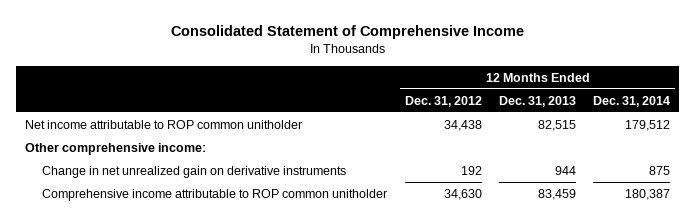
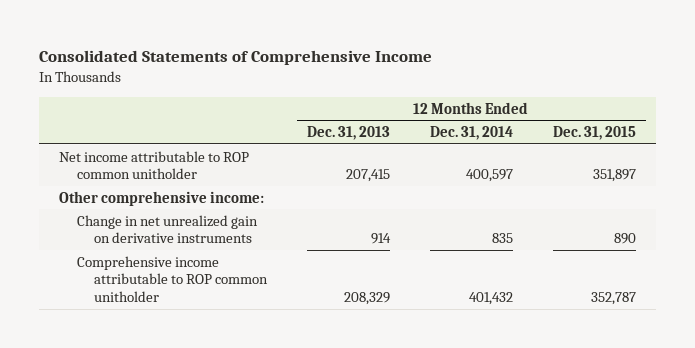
[170,24,524,39] Consolidated Statement of Comprehensive Income -> [39,50,433,66] Consolidated Statements of Comprehensive Income
[404,95,482,107] Dec. 31, 2012 -> none
none -> [552,126,636,141] Dec. 31, 2015
[538,119,577,131] 82,515 -> [345,169,390,183] 207,415
[625,119,671,131] 179,512 -> [465,169,513,183] 400,597
[555,165,577,175] 944 -> [370,233,391,245] 914
[649,165,671,175] 875 -> [491,233,513,244] 835
[538,188,577,200] 83,459 -> [343,292,390,306] 208,329
[625,188,671,200] 180,387 -> [468,292,513,306] 401,432

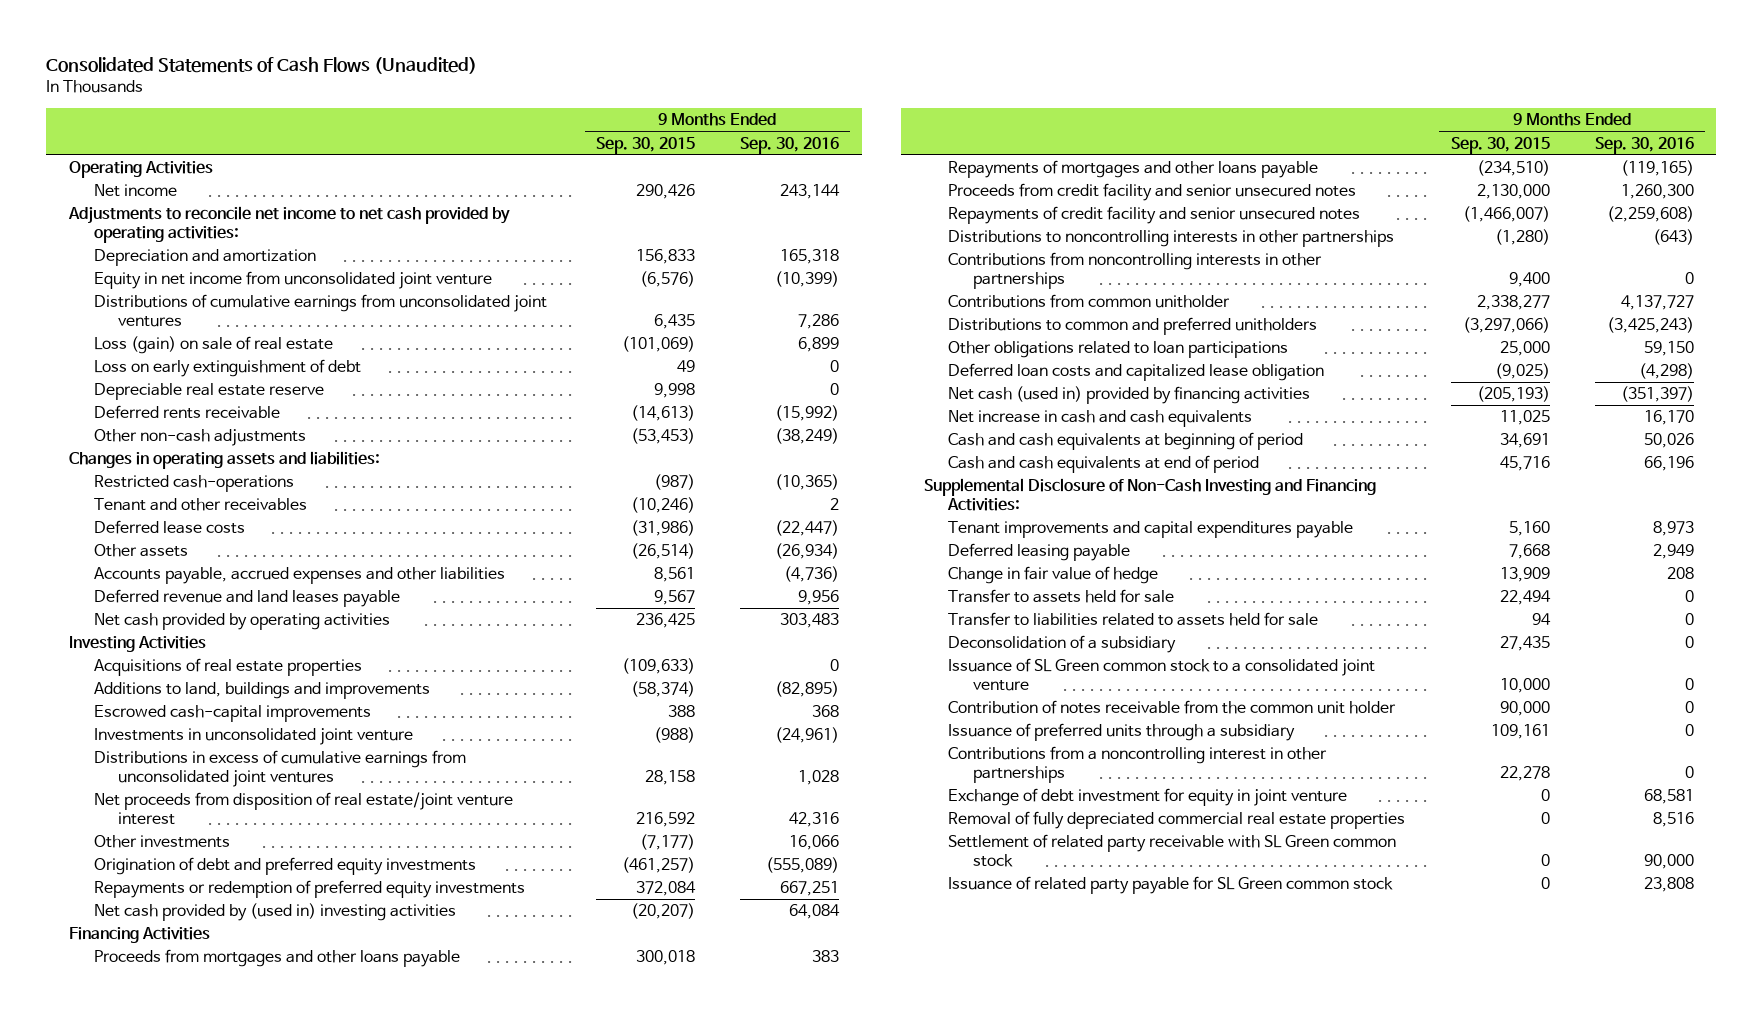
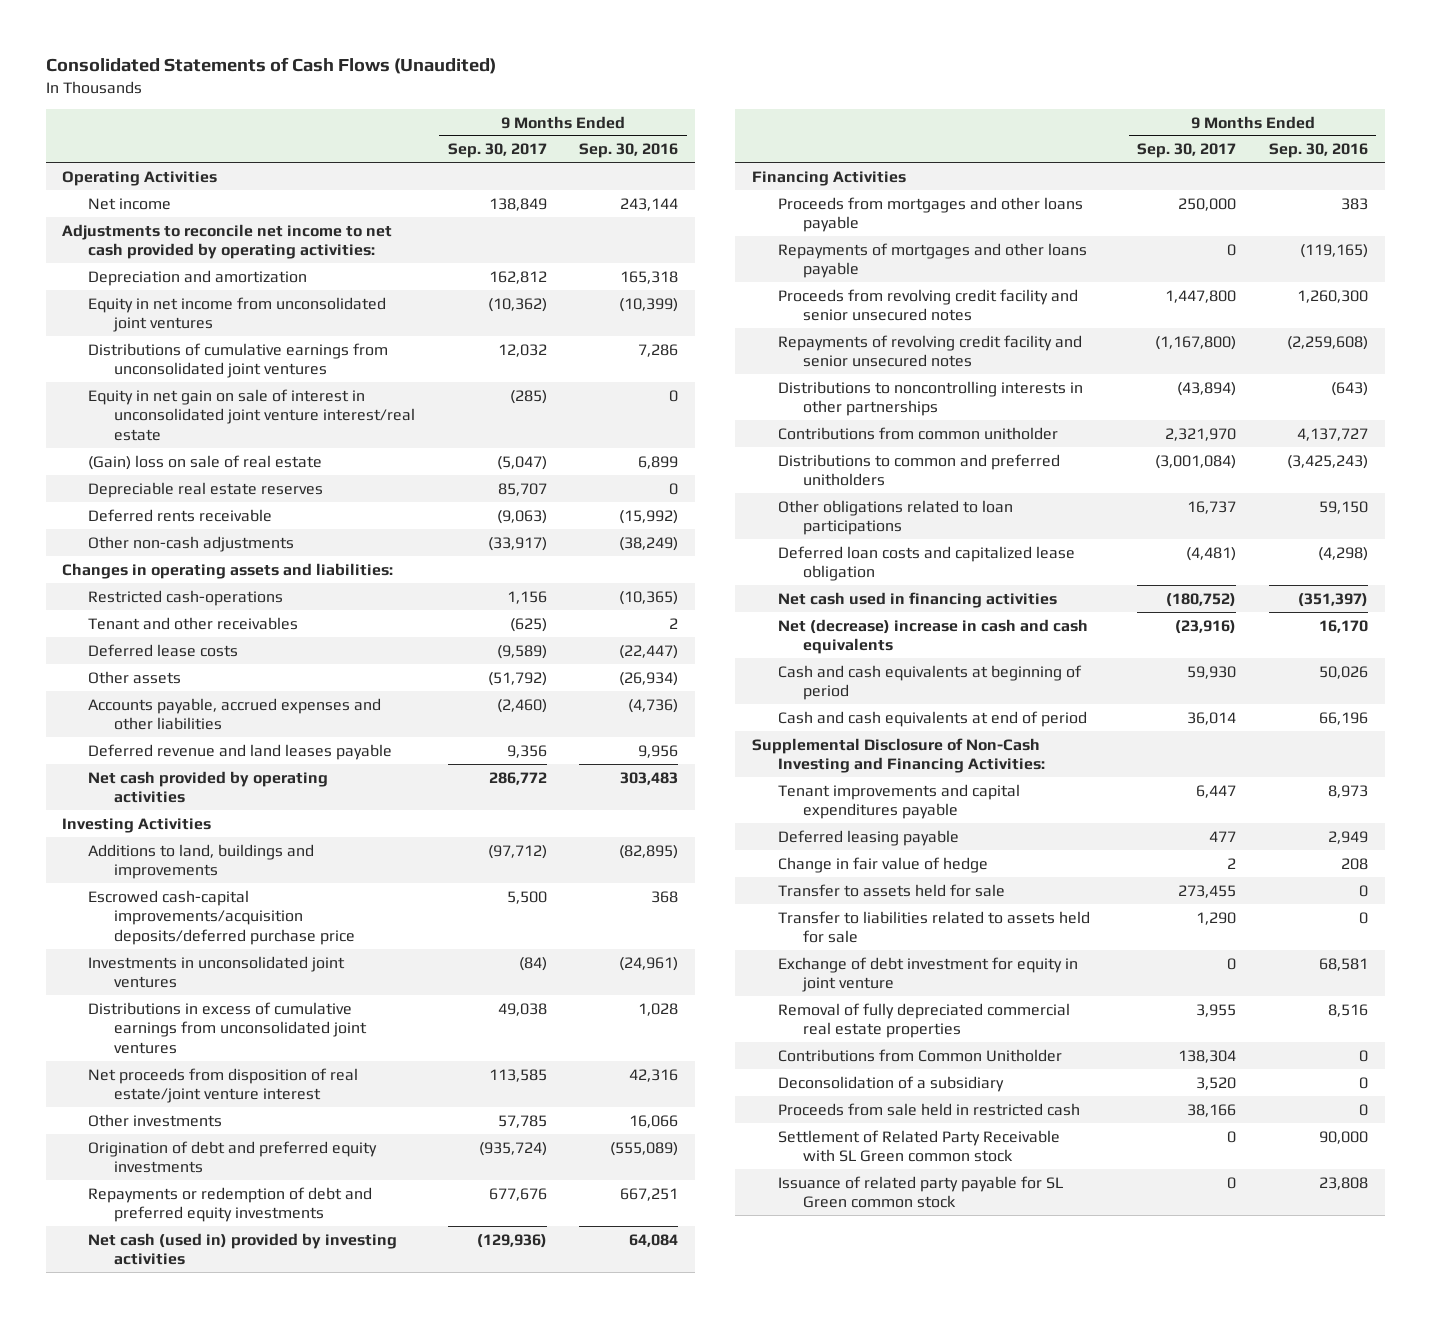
[595,136,695,154] Sep. 30, 2015 -> none
none -> [447,143,547,159] Sep. 30, 2017
[93,271,492,290] Equity in net income from unconsolidated joint venture -> [87,296,386,333] Equity in net income from unconsolidated joint ventures
[93,359,361,378] Loss on early extinguishment of debt -> none
none -> [87,388,415,441] Equity in net gain on sale of interest in unconsolidated joint venture interest/real estate
[93,336,333,355] Loss (gain) on sale of real estate -> [87,454,322,470] (Gain) loss on sale of real estate
[93,383,324,401] Depreciable real estate reserve -> [87,481,323,498] Depreciable real estate reserves
[93,658,362,677] Acquisitions of real estate properties -> none
[93,705,371,723] Escrowed cash-capital improvements -> [87,889,355,945] Escrowed cash-capital improvements/acquisition deposits/deferred purchase price
[93,728,413,746] Investments in unconsolidated joint venture -> [87,955,345,989] Investments in unconsolidated joint ventures
[93,880,525,899] Repayments or redemption of preferred equity investments -> [87,1186,372,1223] Repayments or redemption of debt and preferred equity investments
[93,903,456,922] Net cash provided by (used in) investing activities -> [87,1232,397,1266] Net cash (used in) provided by investing activities
[948,183,1357,202] Proceeds from credit facility and senior unsecured notes -> [777,288,1078,322] Proceeds from revolving credit facility and senior unsecured notes
[948,206,1361,225] Repayments of credit facility and senior unsecured notes -> [777,334,1082,368] Repayments of revolving credit facility and senior unsecured notes
[948,252,1323,289] Contributions from noncontrolling interests in other partnerships -> none
[948,386,1311,405] Net cash (used in) provided by financing activities -> [777,591,1057,608] Net cash used in financing activities
[948,410,1253,428] Net increase in cash and cash equivalents -> [777,618,1088,655] Net (decrease) increase in cash and cash equivalents
[948,658,1376,691] Issuance of SL Green common stock to a consolidated joint venture -> none
[948,700,1397,715] Contribution of notes receivable from the common unit holder -> none
[948,723,1296,742] Issuance of preferred units through a subsidiary -> none
[948,746,1328,783] Contributions from a noncontrolling interest in other partnerships -> none
none -> [777,1048,1062,1062] Contributions from Common Unitholder
[948,635,1177,654] Deconsolidation of a subsidiary -> [777,1075,1004,1092] Deconsolidation of a subsidiary
none -> [777,1102,1080,1116] Proceeds from sale held in restricted cash
[948,834,1397,867] Settlement of related party receivable with SL Green common stock -> [777,1129,1060,1163] Settlement of Related Party Receivable with SL Green common stock

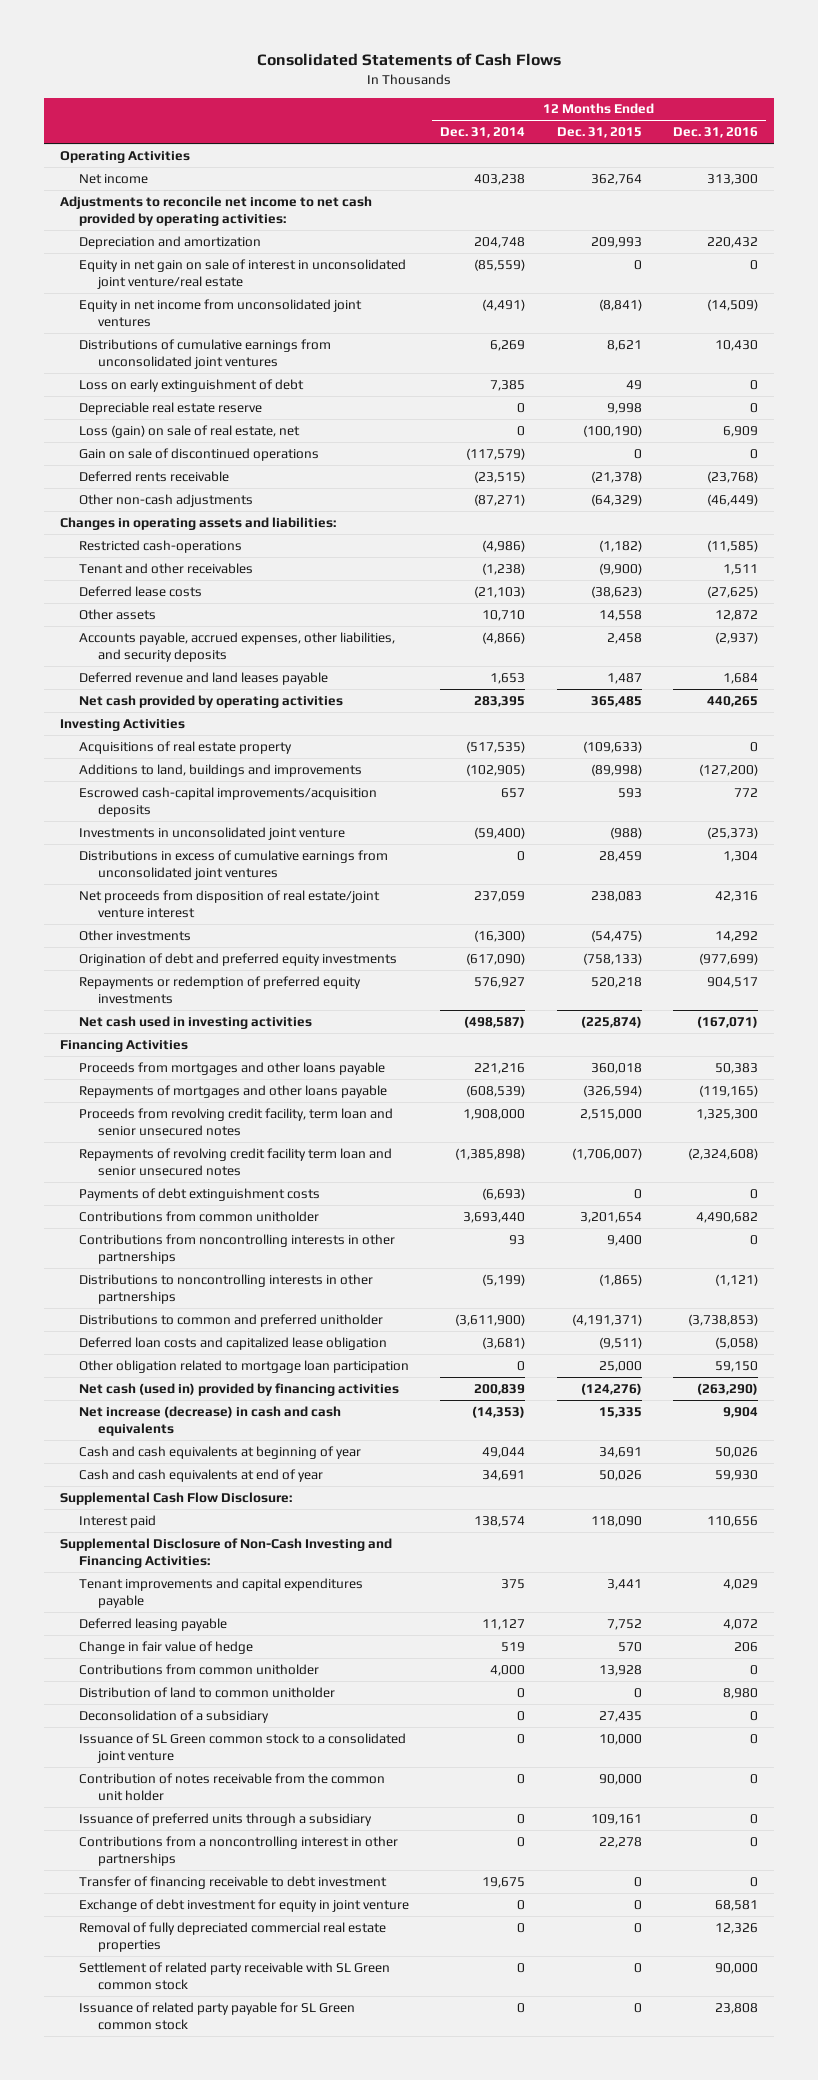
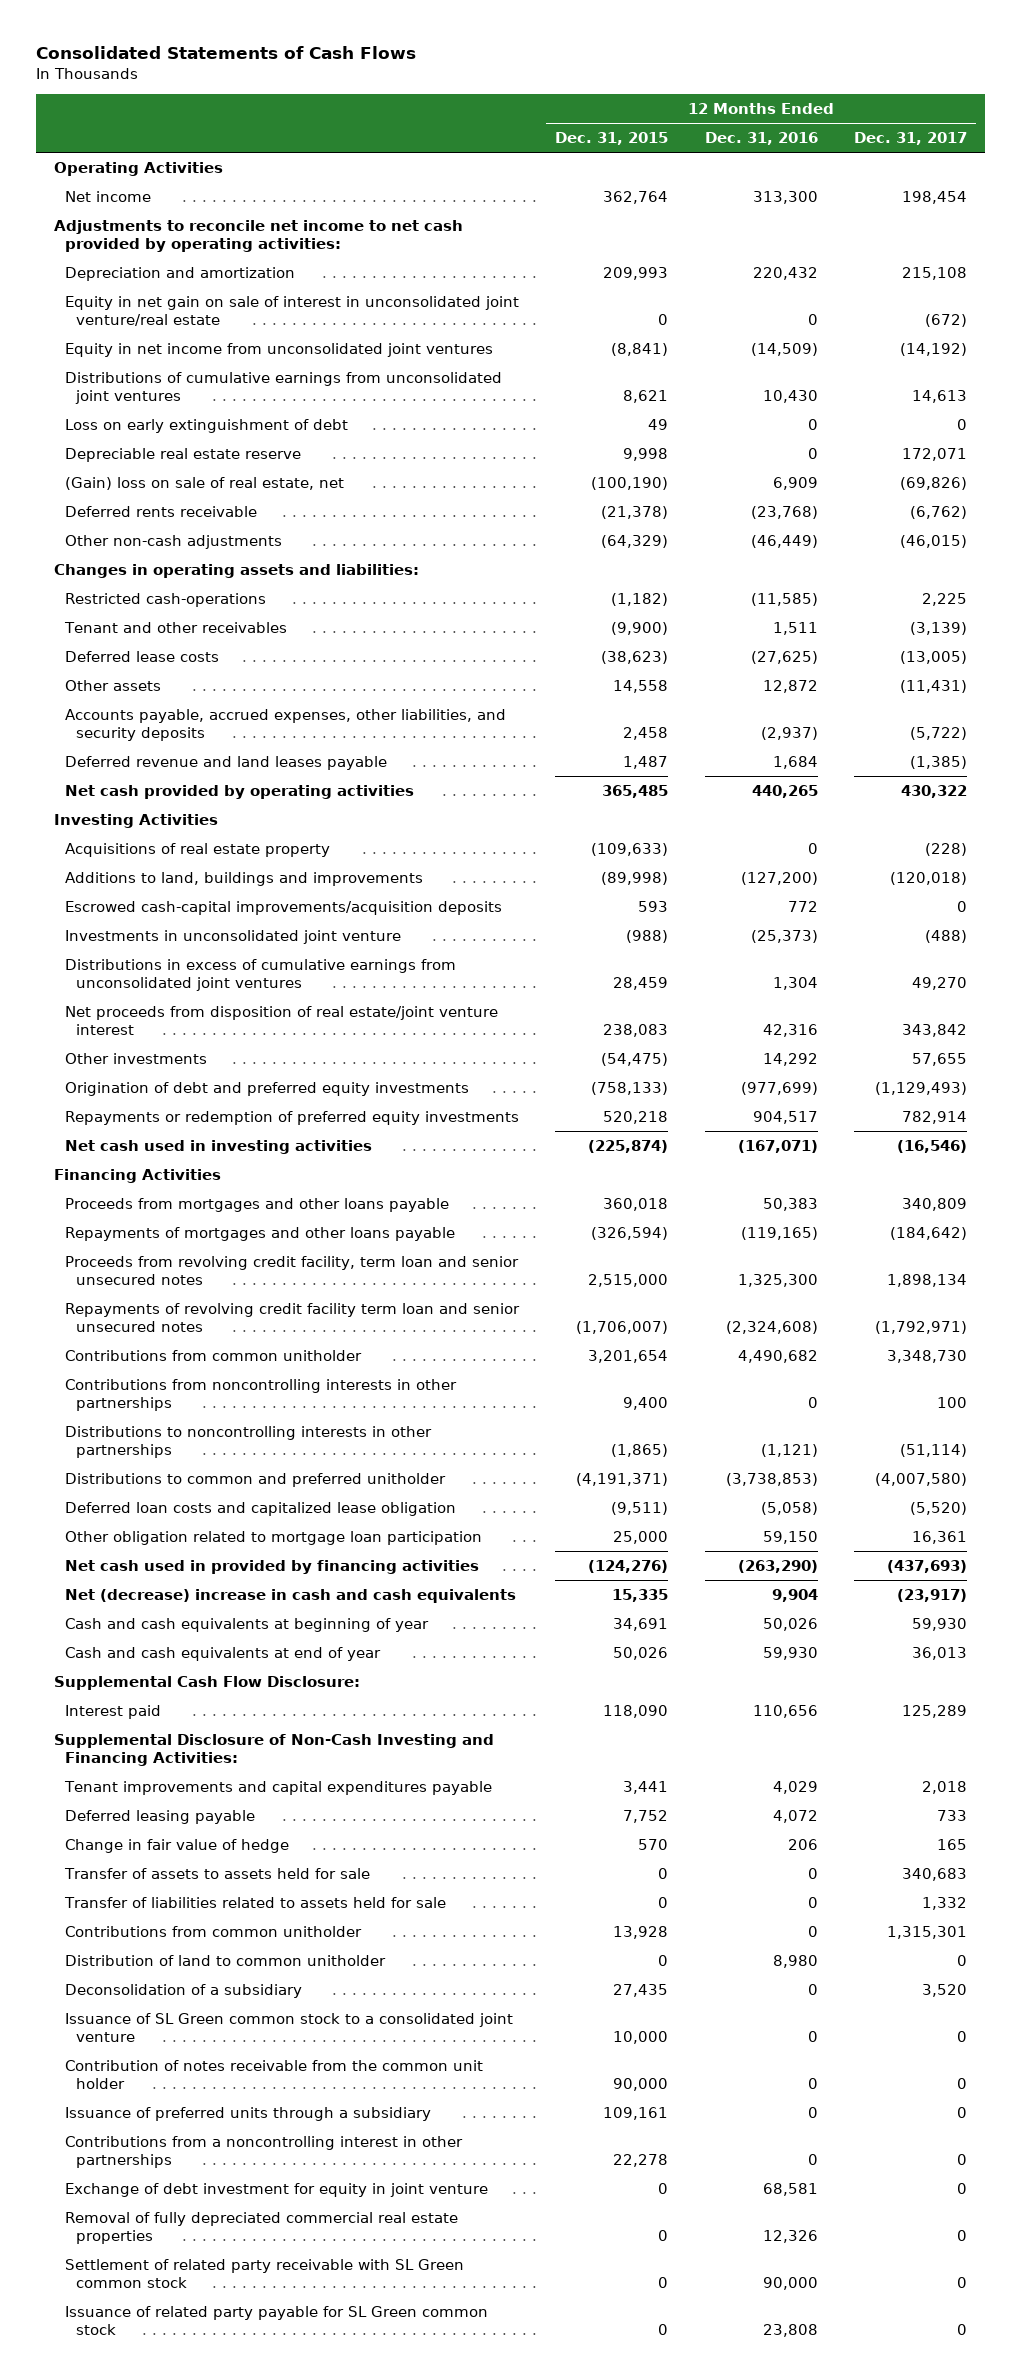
[440,127,526,139] Dec. 31, 2014 -> none
none -> [854,132,968,146] Dec. 31, 2017
[78,447,319,461] Gain on sale of discontinued operations -> none
[78,424,300,438] Loss (gain) on sale of real estate, net -> [64,476,344,490] (Gain) loss on sale of real estate, net
[78,1187,320,1201] Payments of debt extinguishment costs -> none
[78,1382,399,1396] Net cash (used in) provided by financing activities -> [64,1559,479,1574] Net cash used in provided by financing activities
[78,1405,341,1437] Net increase (decrease) in cash and cash equivalents -> [64,1588,516,1603] Net (decrease) increase in cash and cash equivalents
none -> [63,1867,370,1879] Transfer of assets to assets held for sale
none -> [63,1896,446,1908] Transfer of liabilities related to assets held for sale
[78,1875,387,1889] Transfer of financing receivable to debt investment -> none

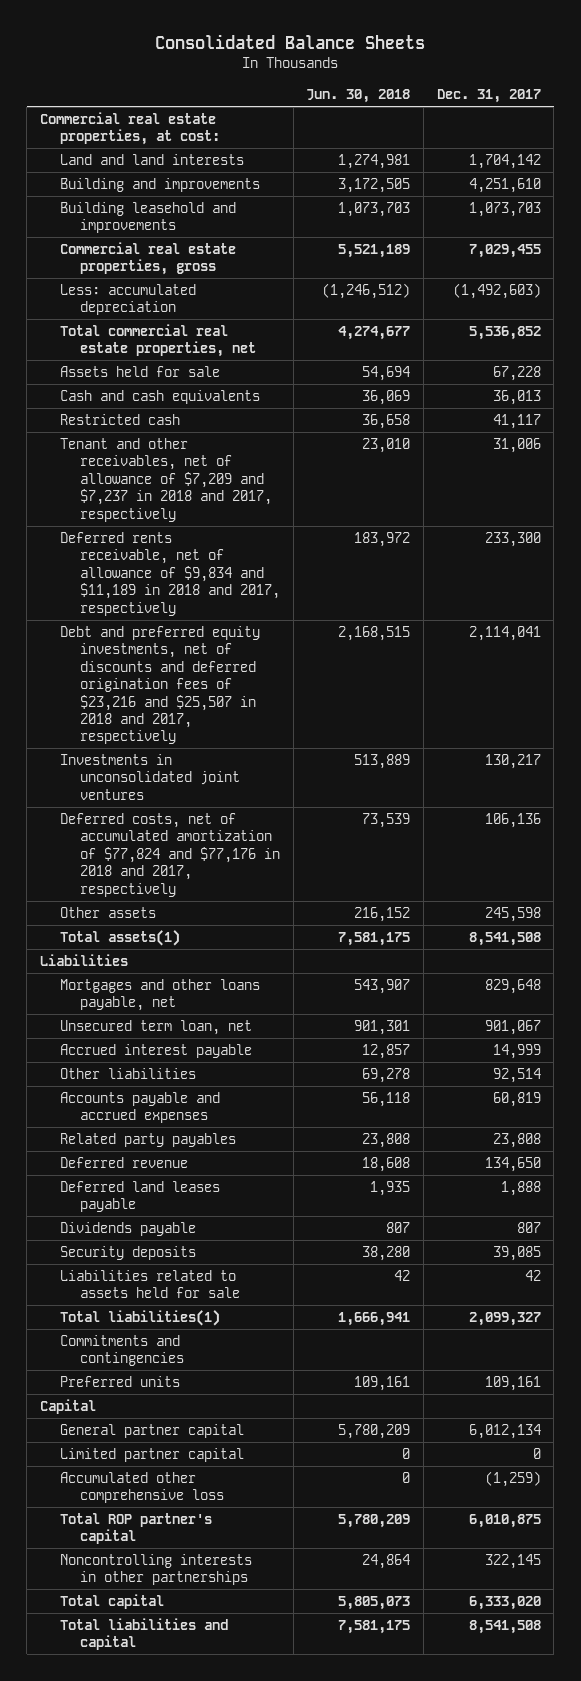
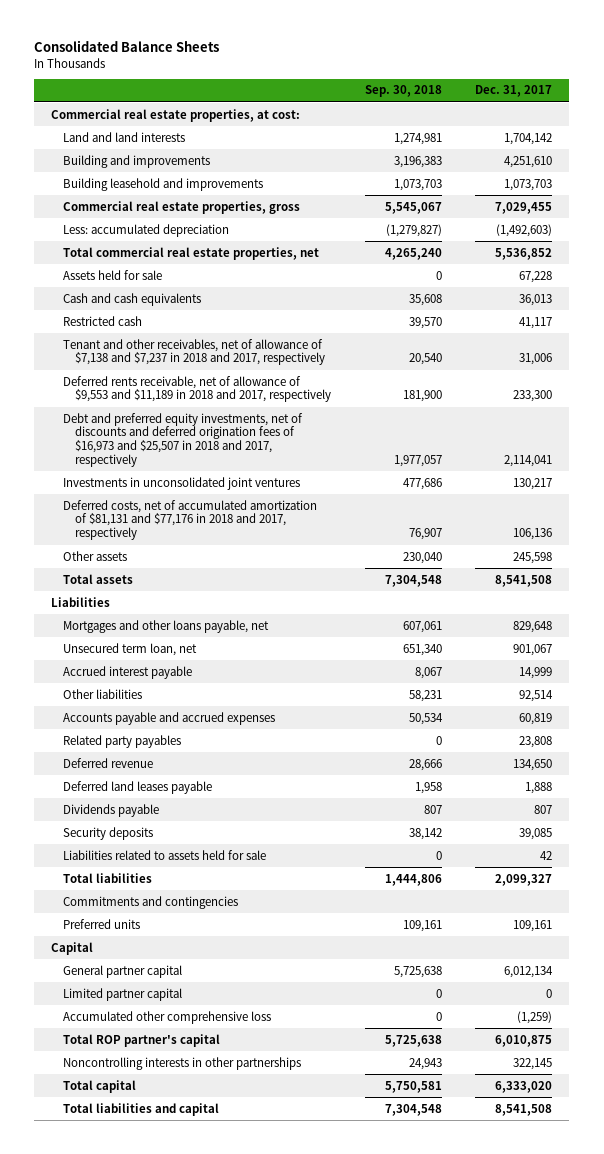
[306,89,411,104] Jun. 30, 2018 -> none
none -> [364,85,442,98] Sep. 30, 2018
[59,437,273,522] Tenant and other receivables, net of allowance of $7,209 and $7,237 in 2018 and 2017, respectively -> [63,338,325,366] Tenant and other receivables, net of allowance of $7,138 and $7,237 in 2018 and 2017, respectively
[59,531,281,616] Deferred rents receivable, net of allowance of $9,834 and $11,189 in 2018 and 2017, respectively -> [63,375,331,403] Deferred rents receivable, net of allowance of $9,553 and $11,189 in 2018 and 2017, respectively
[59,625,260,745] Debt and preferred equity investments, net of discounts and deferred origination fees of $23,216 and $25,507 in 2018 and 2017, respectively -> [63,412,304,468] Debt and preferred equity investments, net of discounts and deferred origination fees of $16,973 and $25,507 in 2018 and 2017, respectively
[59,812,281,897] Deferred costs, net of accumulated amortization of $77,824 and $77,176 in 2018 and 2017, respectively -> [63,499,318,541] Deferred costs, net of accumulated amortization of $81,131 and $77,176 in 2018 and 2017, respectively
[59,929,180,946] Total assets(1) -> [63,573,134,584] Total assets
[59,1309,220,1326] Total liabilities(1) -> [63,872,153,883] Total liabilities

